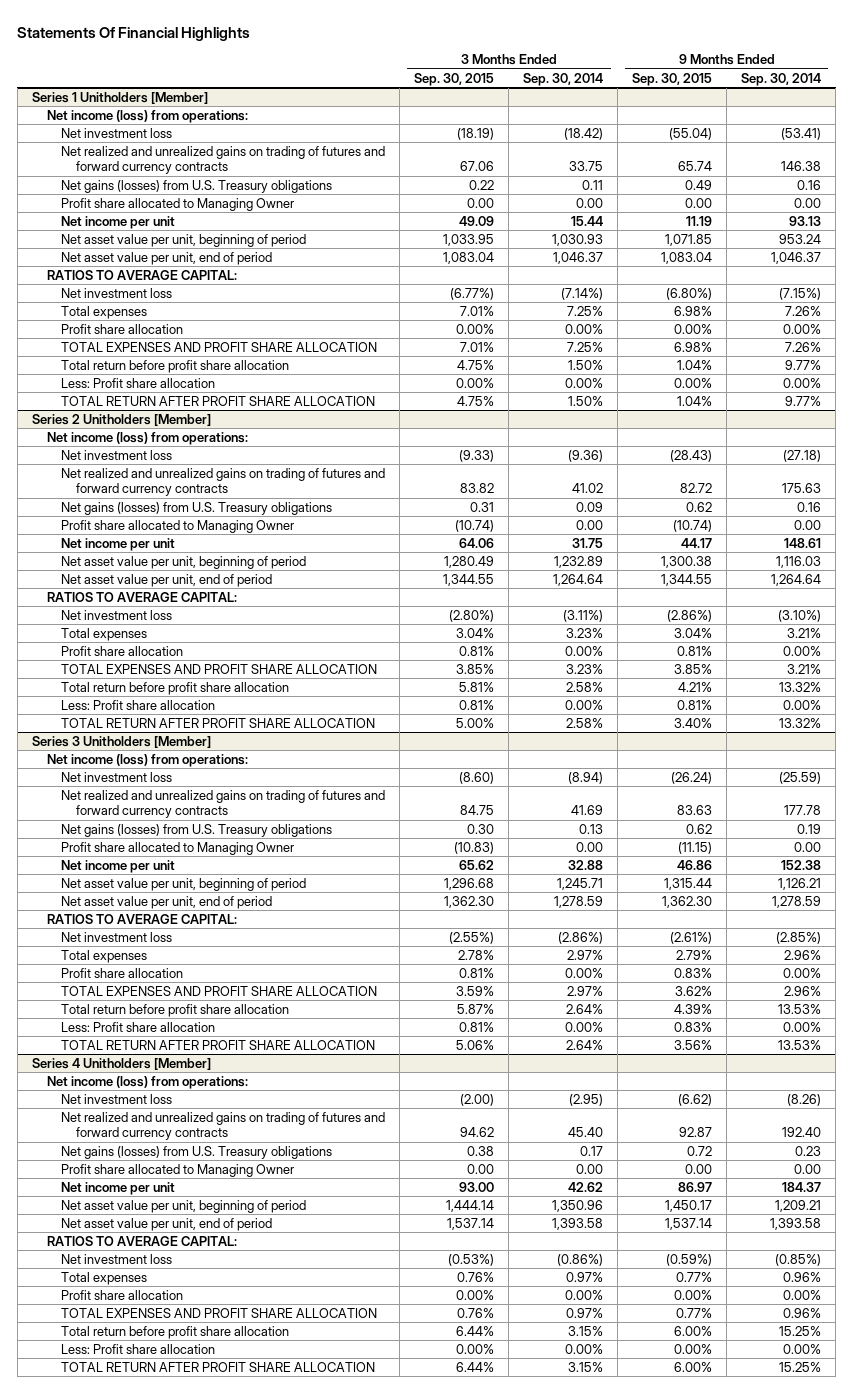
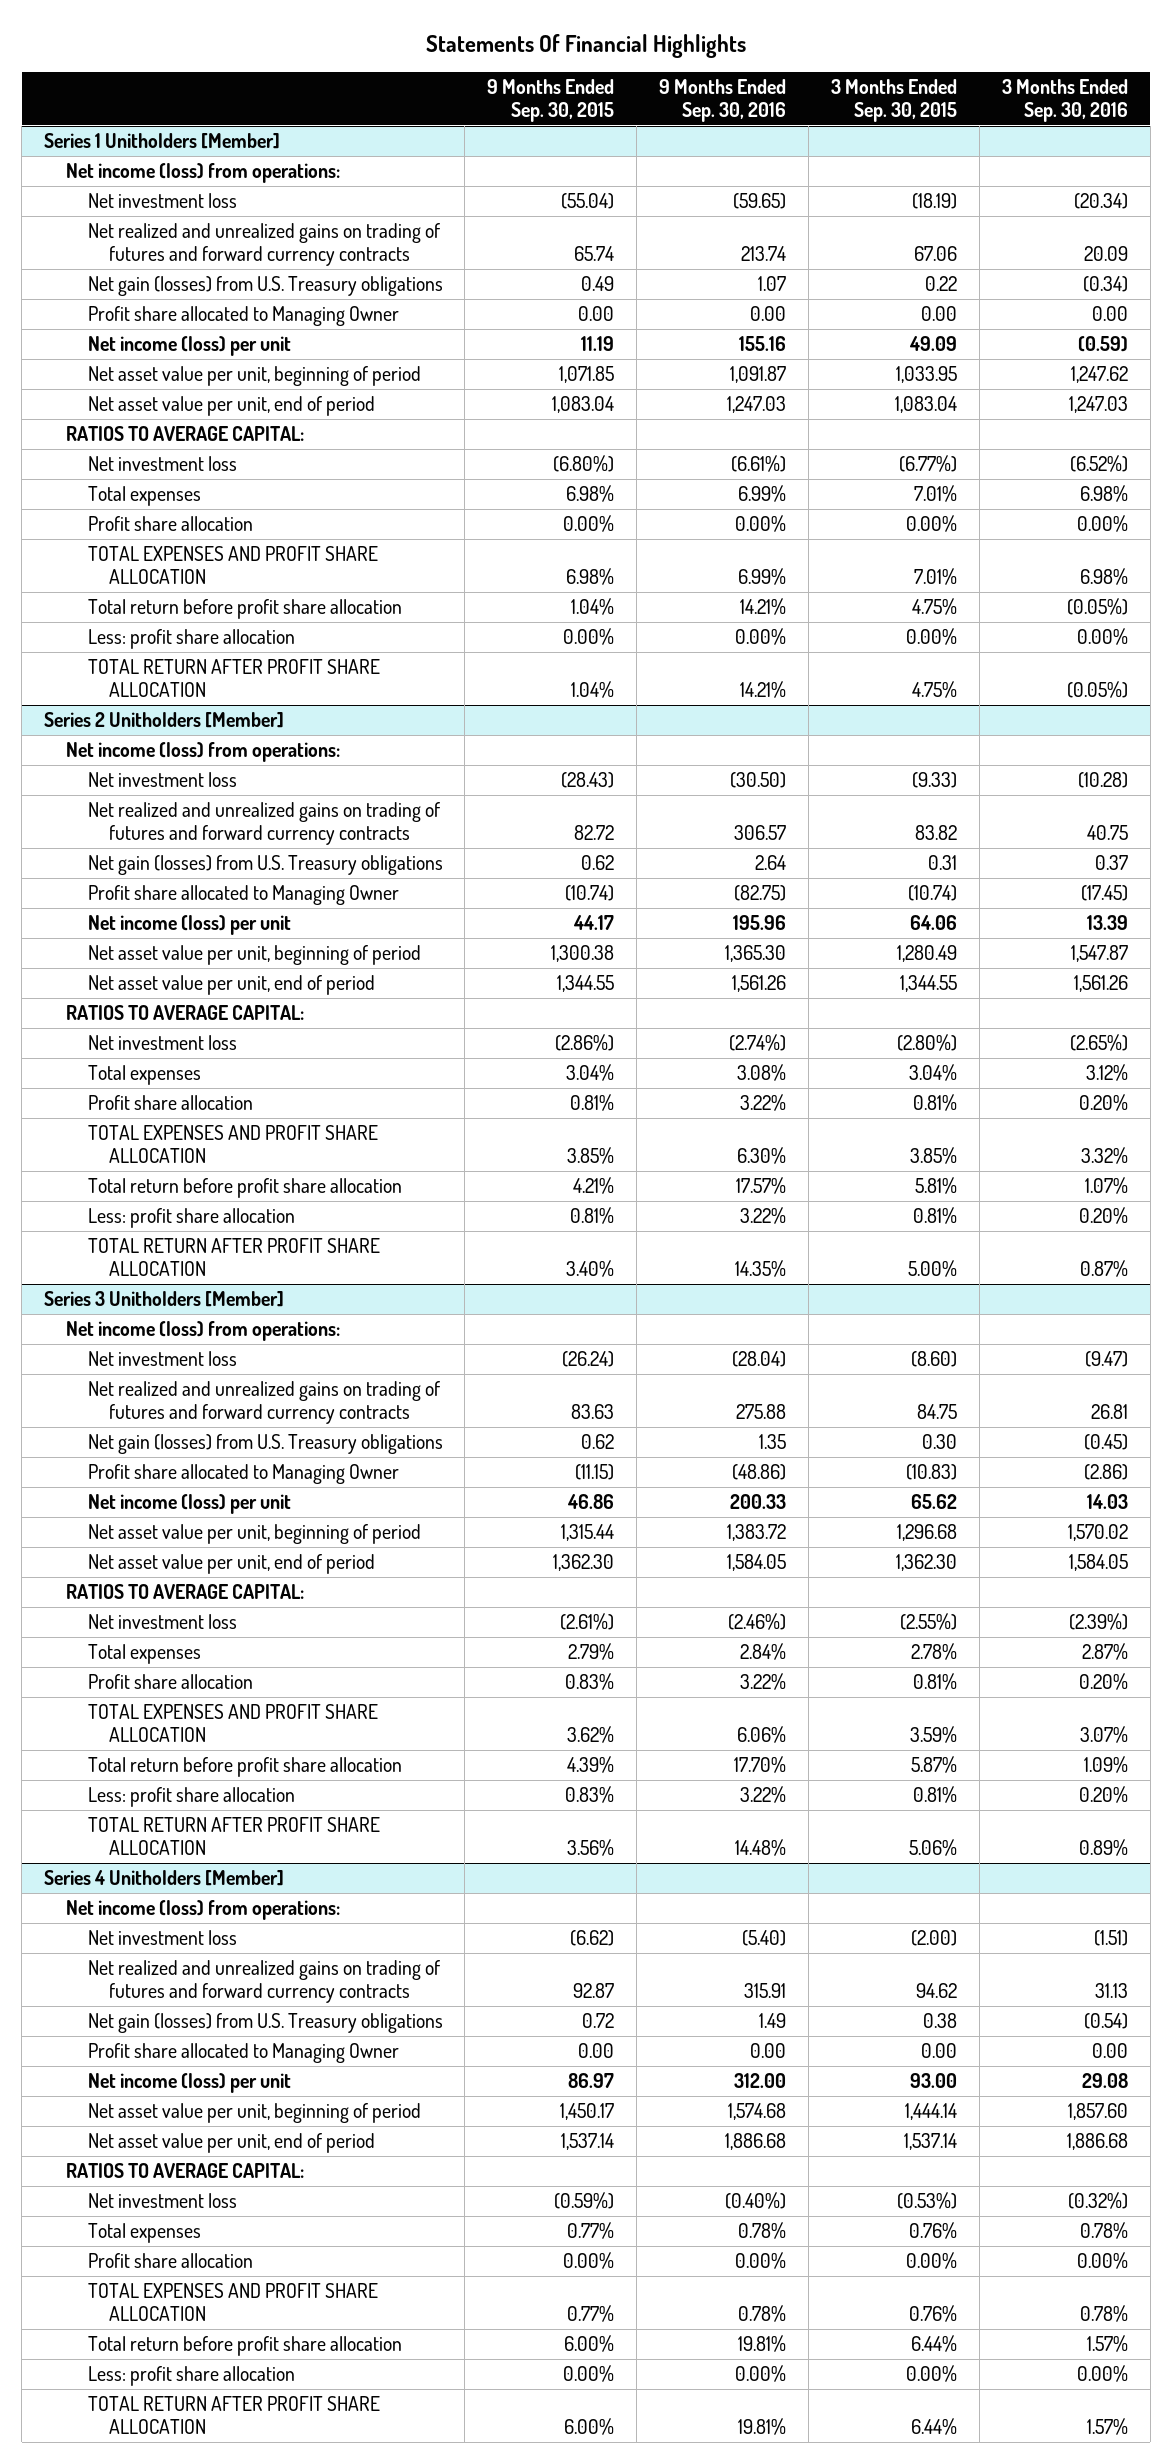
[523,72,604,86] Sep. 30, 2014 -> none
[741,72,822,86] Sep. 30, 2014 -> none
none -> [659,79,787,122] 9 Months Ended Sep. 30, 2016
none -> [1001,79,1128,122] 3 Months Ended Sep. 30, 2016
[61,179,333,193] Net gains (losses) from U.S. Treasury obligations -> [87,276,443,297] Net gain (losses) from U.S. Treasury obligations
[61,215,176,229] Net income per unit -> [87,336,291,357] Net income (loss) per unit
[61,377,216,388] Less: Profit share allocation -> [87,629,295,650] Less: profit share allocation
[61,501,333,515] Net gains (losses) from U.S. Treasury obligations -> [87,855,443,876] Net gain (losses) from U.S. Treasury obligations
[61,537,176,551] Net income per unit -> [87,915,291,936] Net income (loss) per unit
[61,699,216,710] Less: Profit share allocation -> [87,1208,295,1229] Less: profit share allocation
[61,823,333,837] Net gains (losses) from U.S. Treasury obligations -> [87,1434,443,1455] Net gain (losses) from U.S. Treasury obligations
[61,859,176,873] Net income per unit -> [87,1494,291,1515] Net income (loss) per unit
[61,1021,216,1032] Less: Profit share allocation -> [87,1787,295,1808] Less: profit share allocation
[61,1145,333,1159] Net gains (losses) from U.S. Treasury obligations -> [87,2013,443,2034] Net gain (losses) from U.S. Treasury obligations
[61,1181,176,1195] Net income per unit -> [87,2073,291,2094] Net income (loss) per unit
[61,1343,216,1354] Less: Profit share allocation -> [87,2366,295,2387] Less: profit share allocation

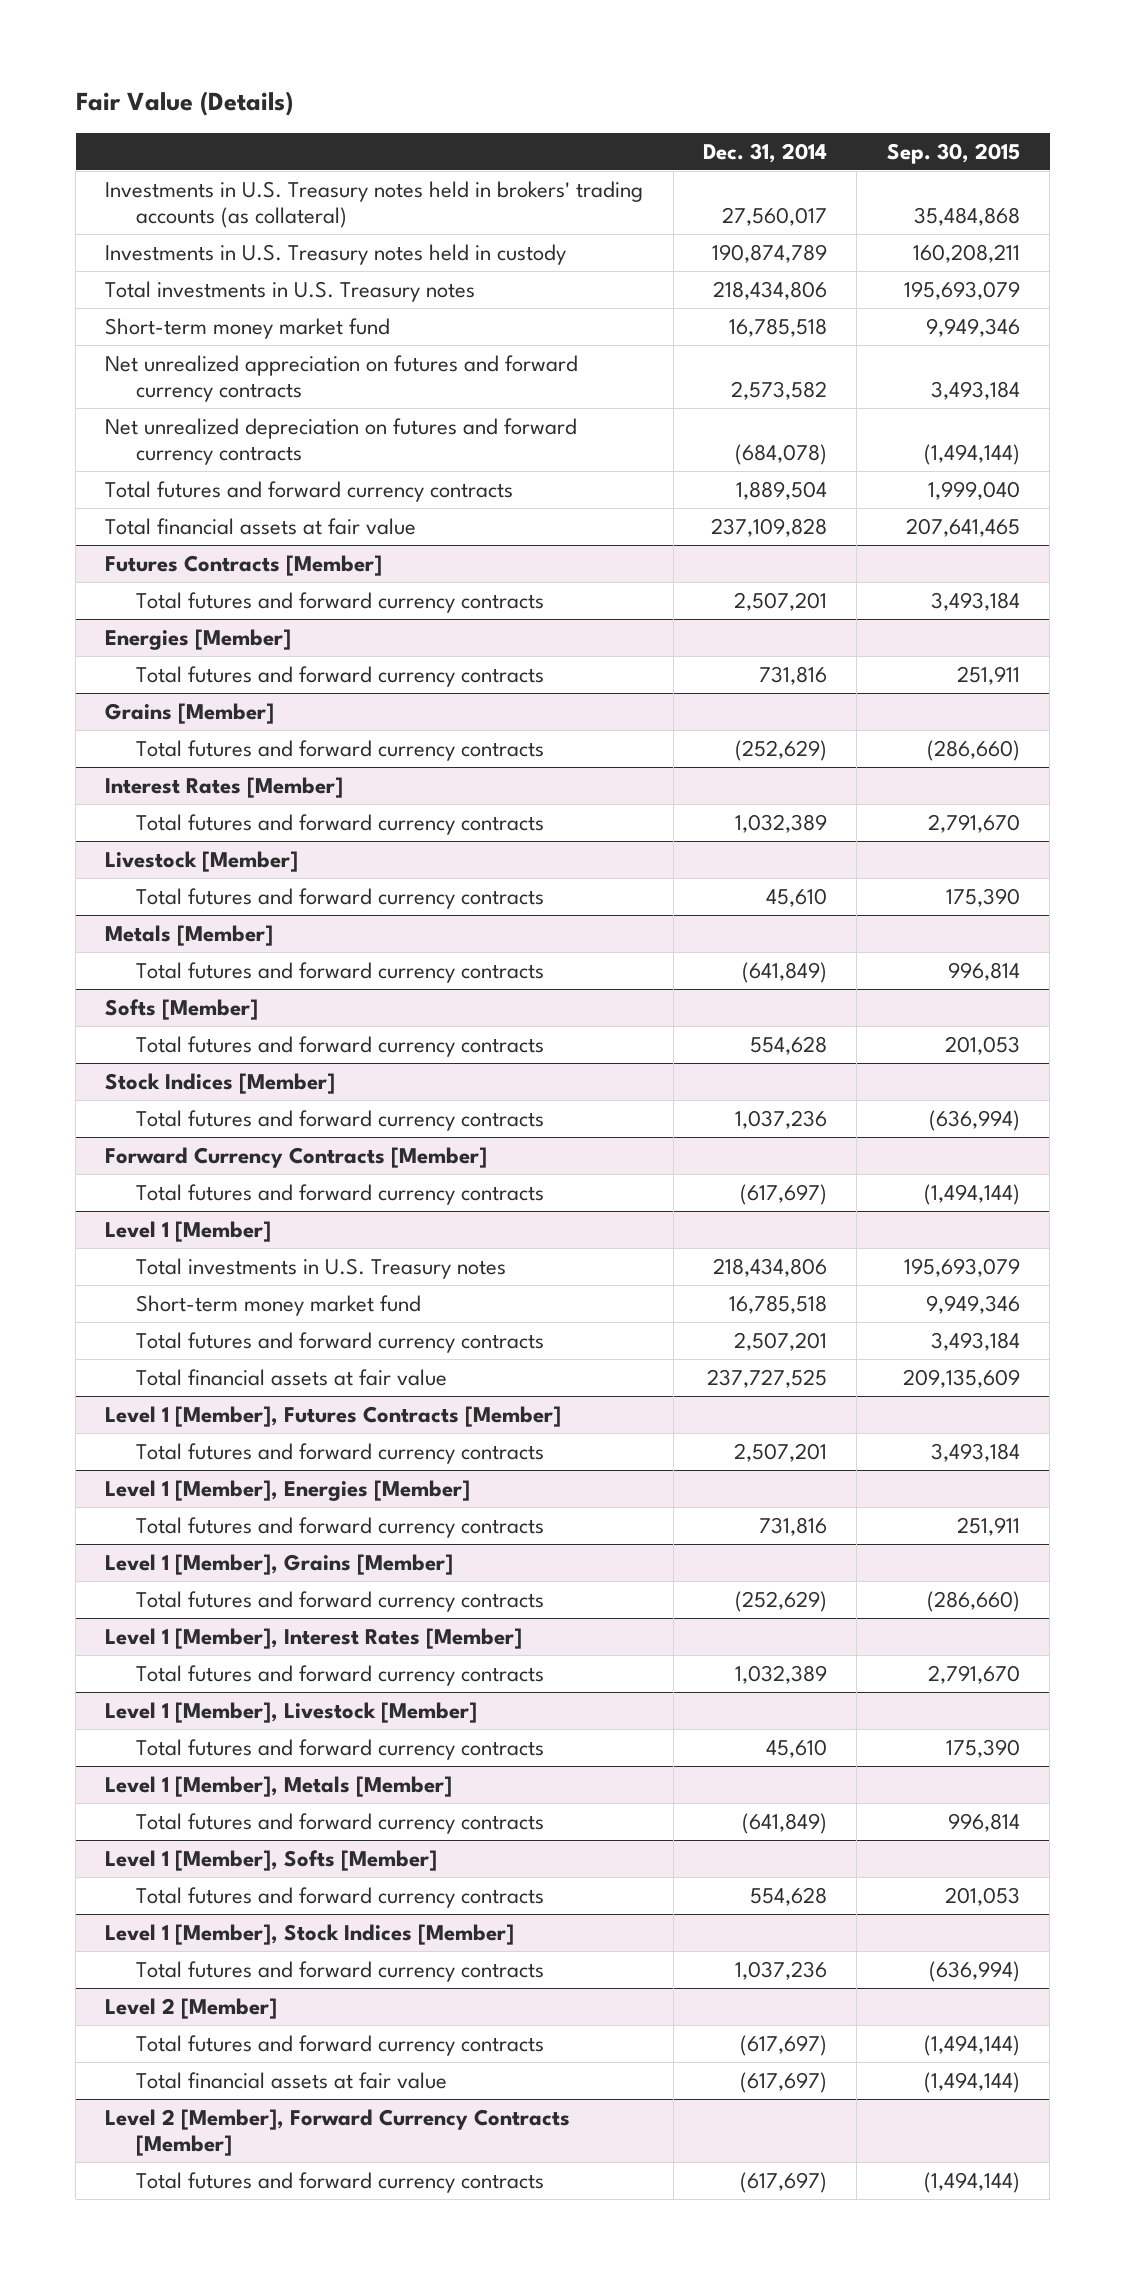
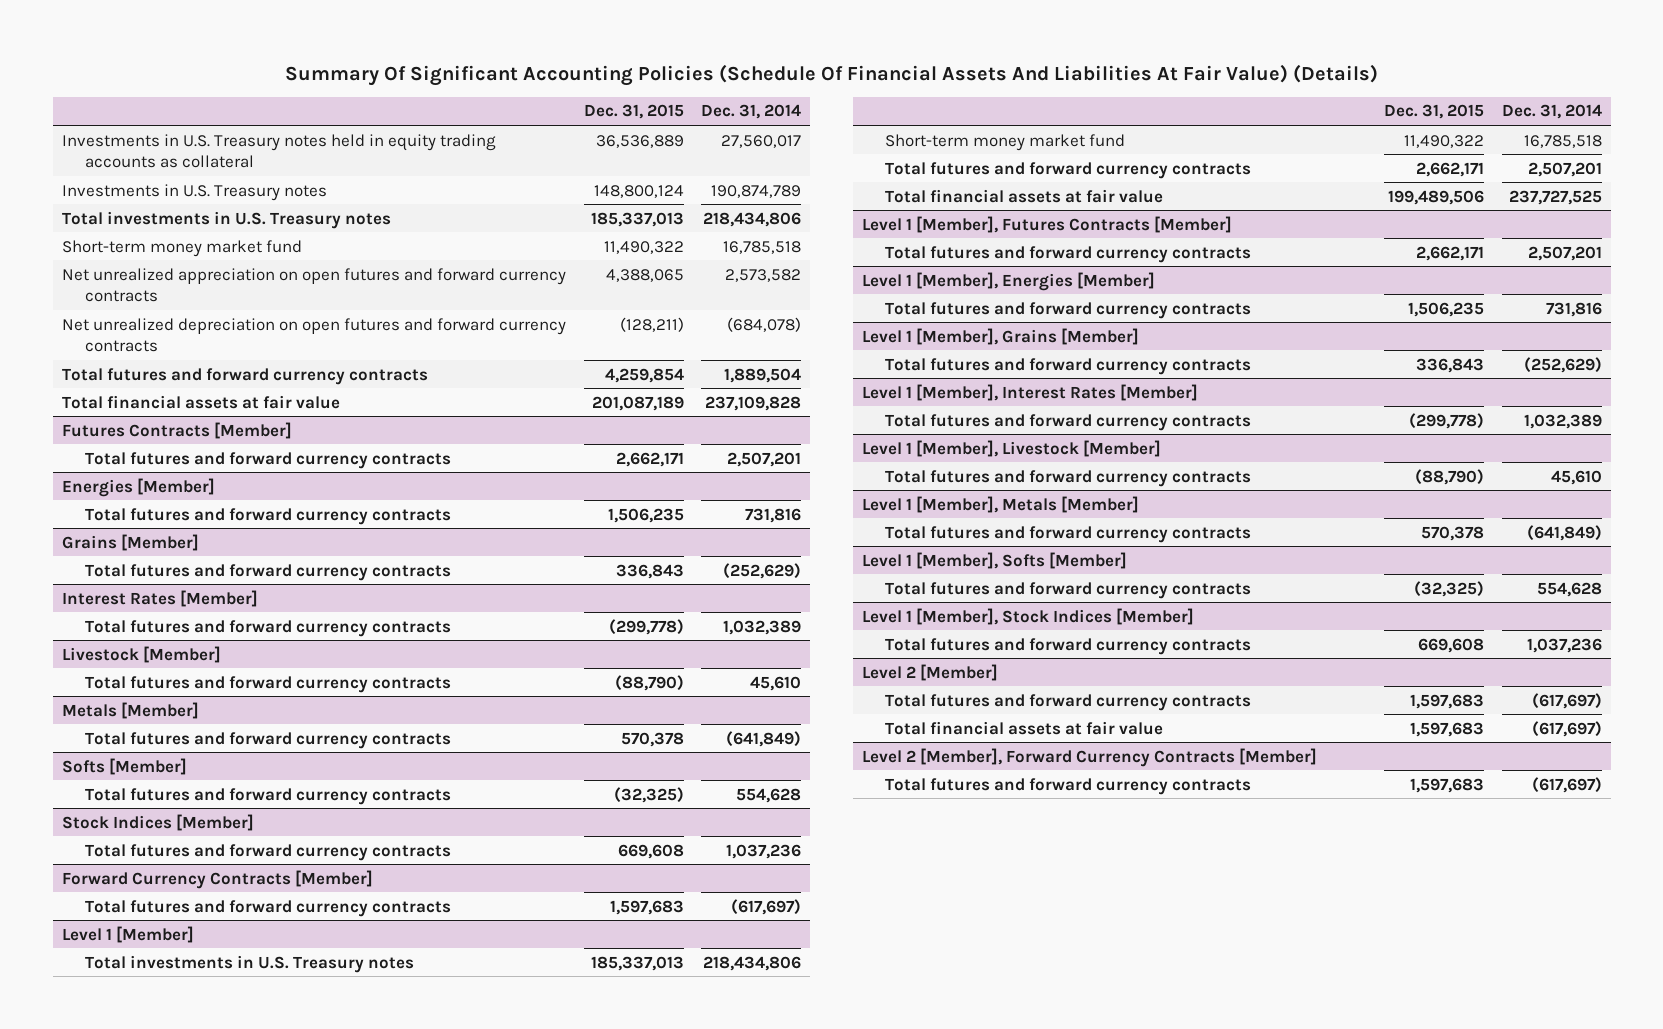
[75,91,293,117] Fair Value (Details) -> [284,63,1378,86] Summary Of Significant Accounting Policies (Schedule Of Financial Assets And Liabilities At Fair Value) (Details)
[886,142,1020,164] Sep. 30, 2015 -> none
none -> [583,104,684,120] Dec. 31, 2015
[105,180,644,228] Investments in U.S. Treasury notes held in brokers' trading accounts (as collateral) -> [61,133,496,169] Investments in U.S. Treasury notes held in equity trading accounts as collateral
[105,243,567,265] Investments in U.S. Treasury notes held in custody -> [61,183,327,201] Investments in U.S. Treasury notes
[105,354,579,402] Net unrealized appreciation on futures and forward currency contracts -> [61,267,566,303] Net unrealized appreciation on open futures and forward currency contracts
[105,417,578,465] Net unrealized depreciation on futures and forward currency contracts -> [61,317,566,353] Net unrealized depreciation on open futures and forward currency contracts

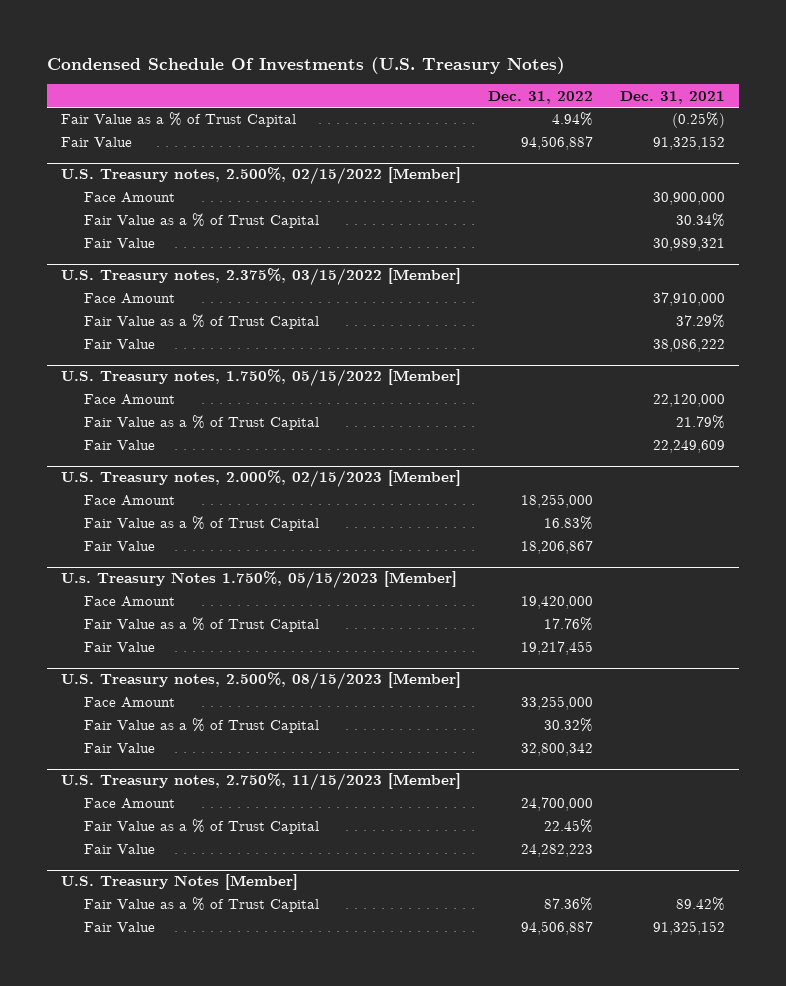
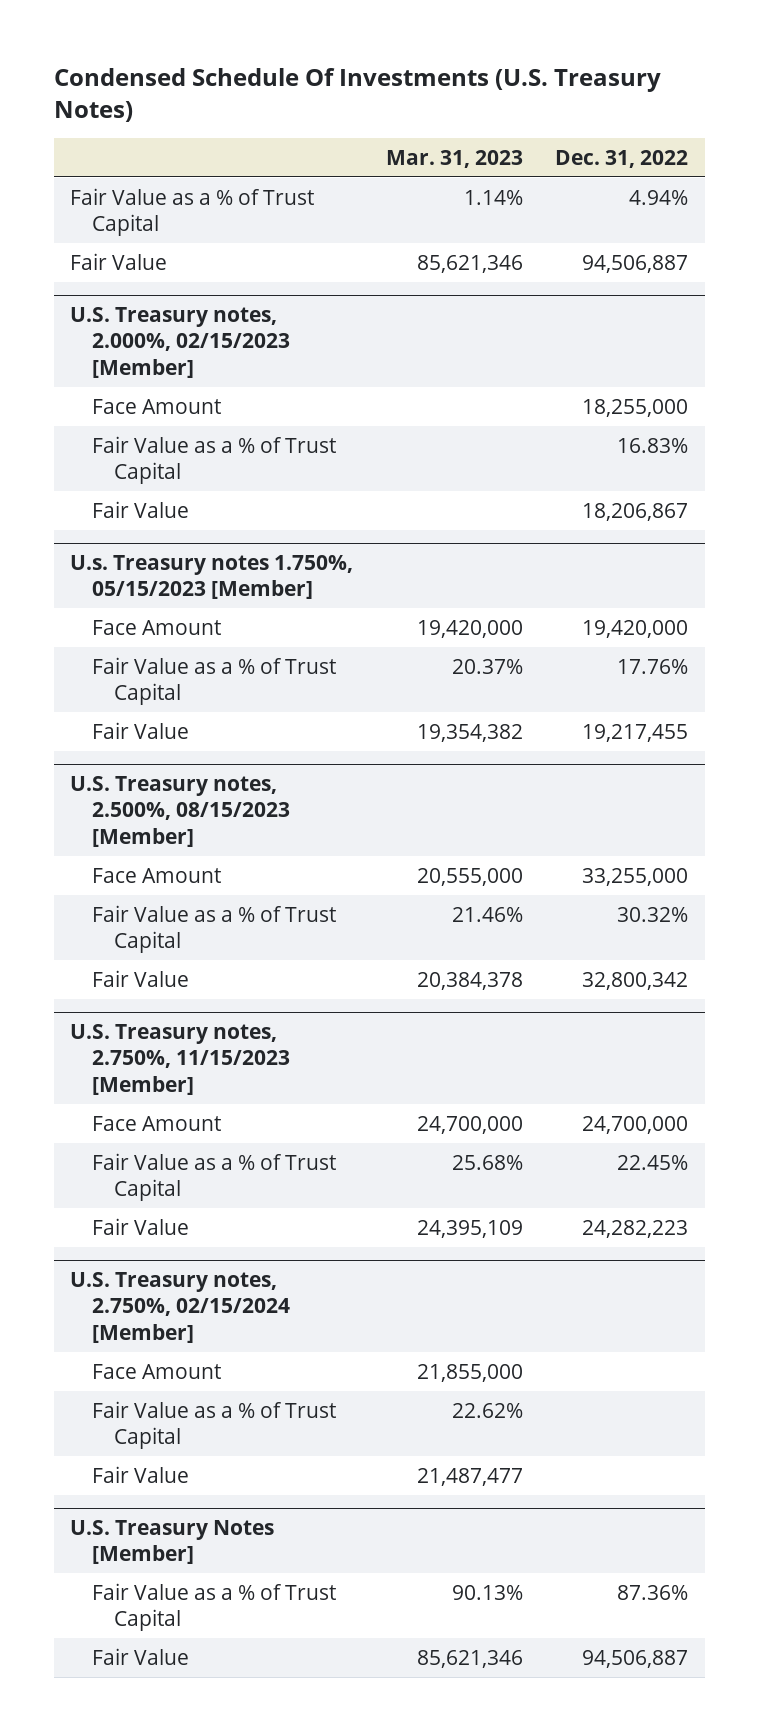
[620,90,726,104] Dec. 31, 2021 -> none
none -> [385,149,523,168] Mar. 31, 2023
[60,167,461,185] U.S. Treasury notes, 2.500%, 02/15/2022 [Member] -> none
[83,192,175,204] Face Amount -> none
[83,213,319,229] Fair Value as a % of Trust Capital -> none
[83,238,155,249] Fair Value -> none
[60,268,461,286] U.S. Treasury notes, 2.375%, 03/15/2022 [Member] -> none
[83,293,175,305] Face Amount -> none
[83,314,319,330] Fair Value as a % of Trust Capital -> none
[83,339,155,350] Fair Value -> none
[60,369,461,387] U.S. Treasury notes, 1.750%, 05/15/2022 [Member] -> none
[83,394,175,406] Face Amount -> none
[83,415,319,431] Fair Value as a % of Trust Capital -> none
[83,440,155,451] Fair Value -> none
[60,571,457,589] U.s. Treasury Notes 1.750%, 05/15/2023 [Member] -> [70,554,354,600] U.s. Treasury notes 1.750%, 05/15/2023 [Member]
none -> [70,1271,291,1343] U.S. Treasury notes, 2.750%, 02/15/2024 [Member]
none -> [92,1363,222,1379] Face Amount
none -> [92,1400,337,1450] Fair Value as a % of Trust Capital
none -> [92,1465,190,1483] Fair Value

